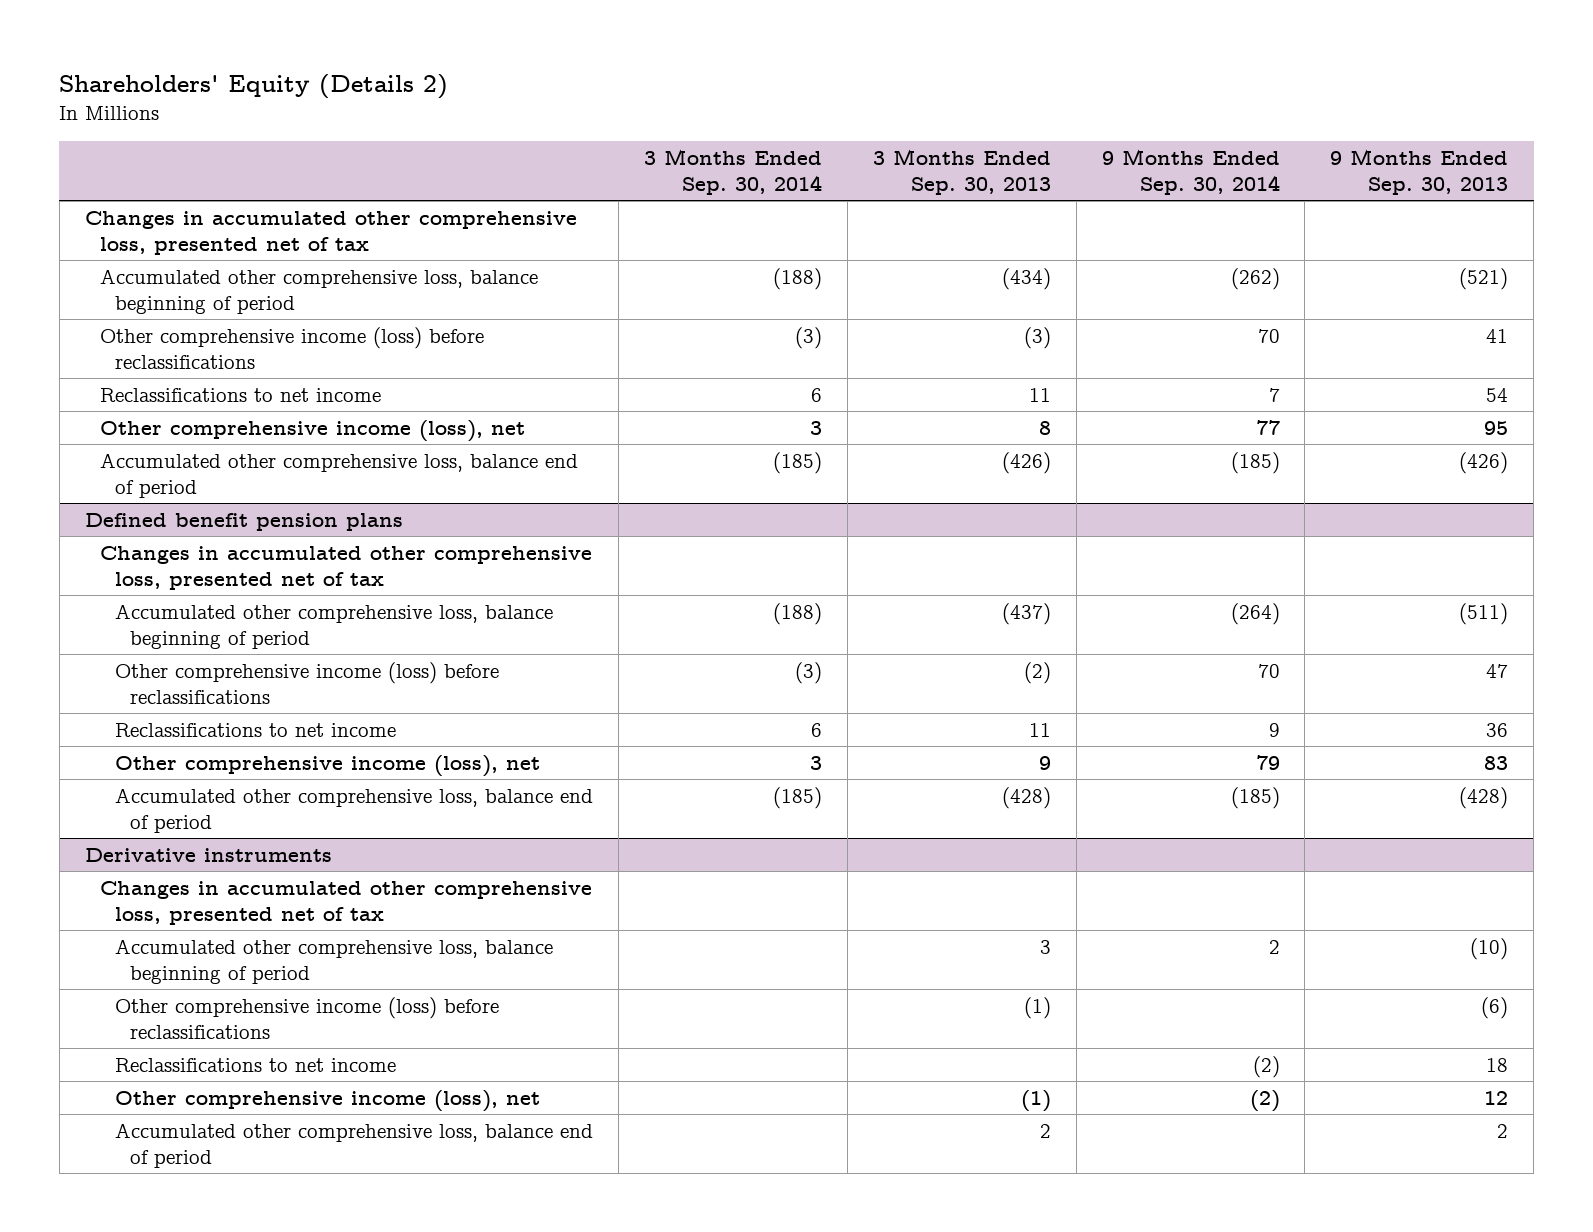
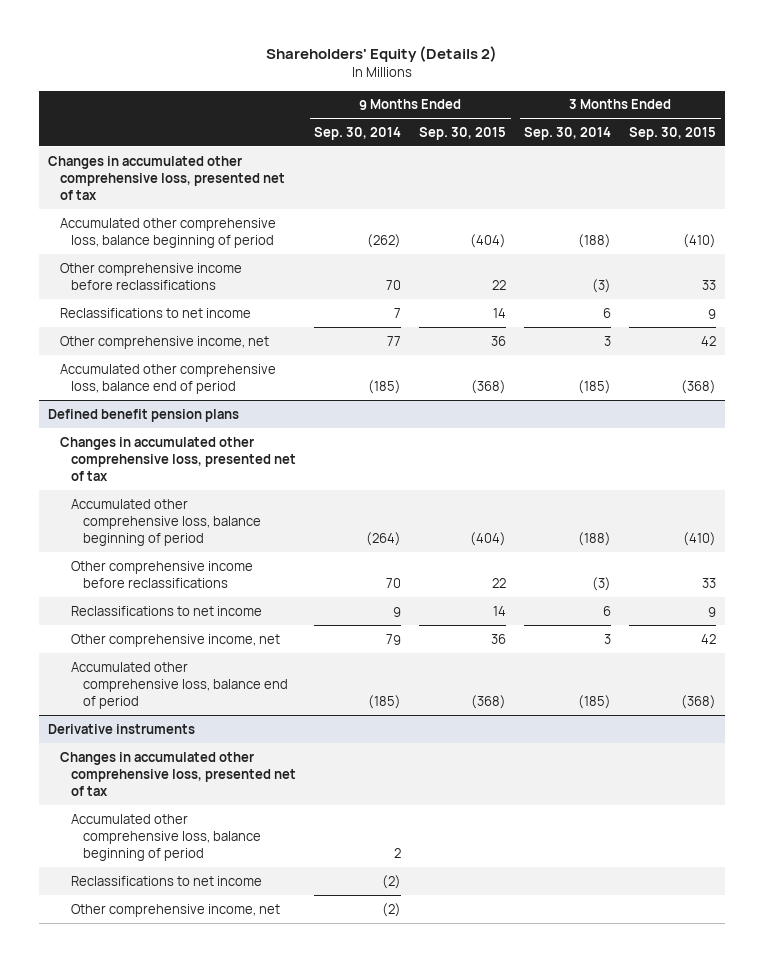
[872,149,1051,196] 3 Months Ended Sep. 30, 2013 -> none
[1330,149,1509,196] 9 Months Ended Sep. 30, 2013 -> none
none -> [419,126,507,140] Sep. 30, 2015
none -> [629,126,717,140] Sep. 30, 2015
[99,326,484,369] Other comprehensive income (loss) before reclassifications -> [59,262,242,290] Other comprehensive income before reclassifications
[99,419,525,442] Other comprehensive income (loss), net -> [59,335,269,349] Other comprehensive income, net
[114,661,499,704] Other comprehensive income (loss) before reclassifications -> [71,560,254,588] Other comprehensive income before reclassifications
[114,754,540,777] Other comprehensive income (loss), net -> [71,633,281,647] Other comprehensive income, net
[114,996,499,1039] Other comprehensive income (loss) before reclassifications -> none
[114,1122,593,1168] Accumulated other comprehensive loss, balance end of period -> none
[114,1089,540,1112] Other comprehensive income (loss), net -> [71,903,281,917] Other comprehensive income, net

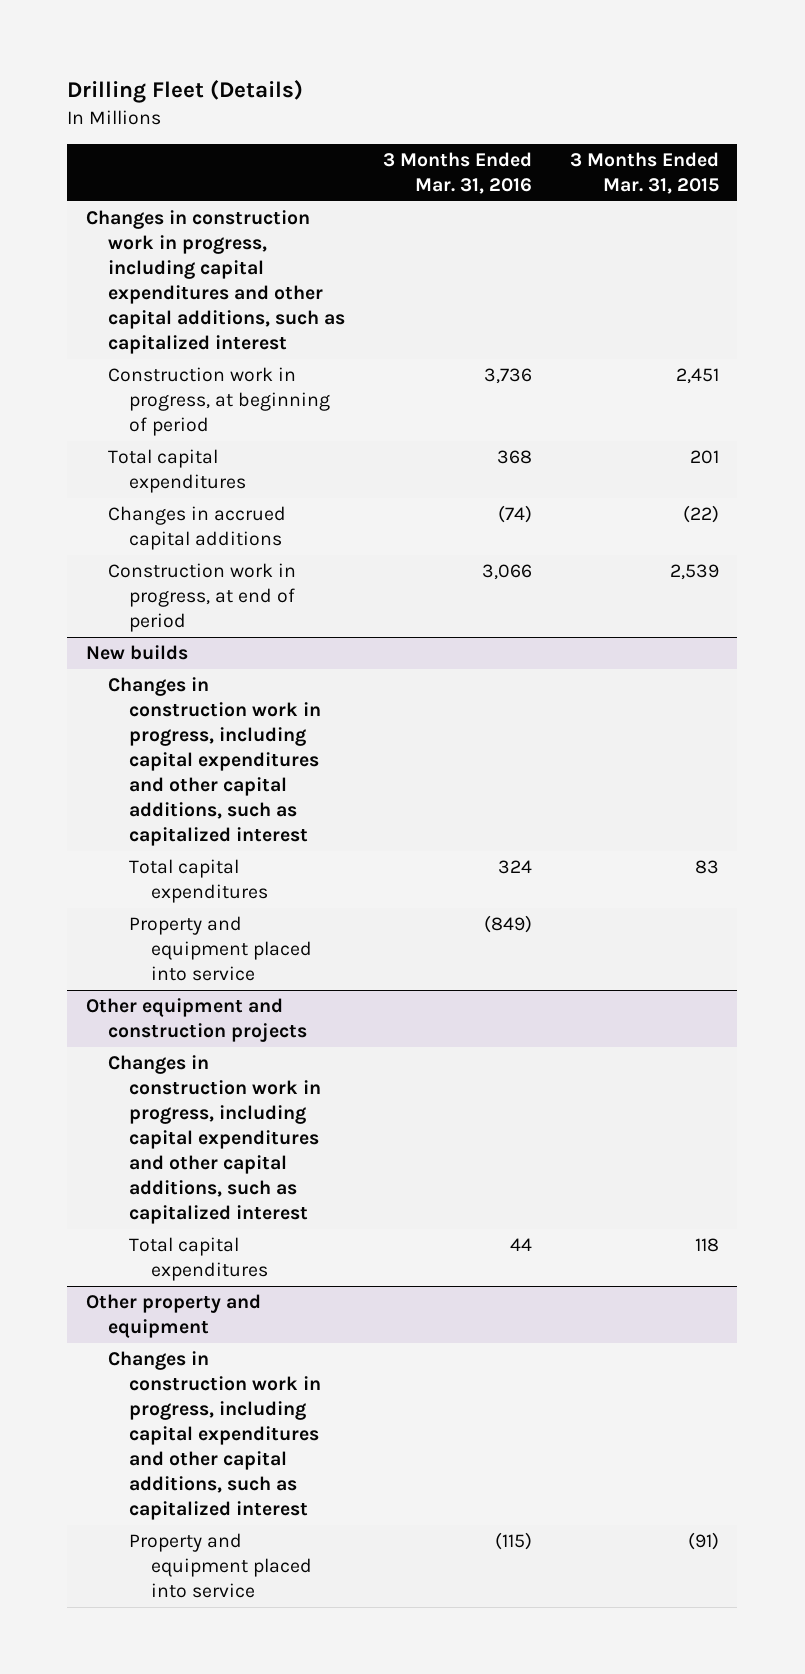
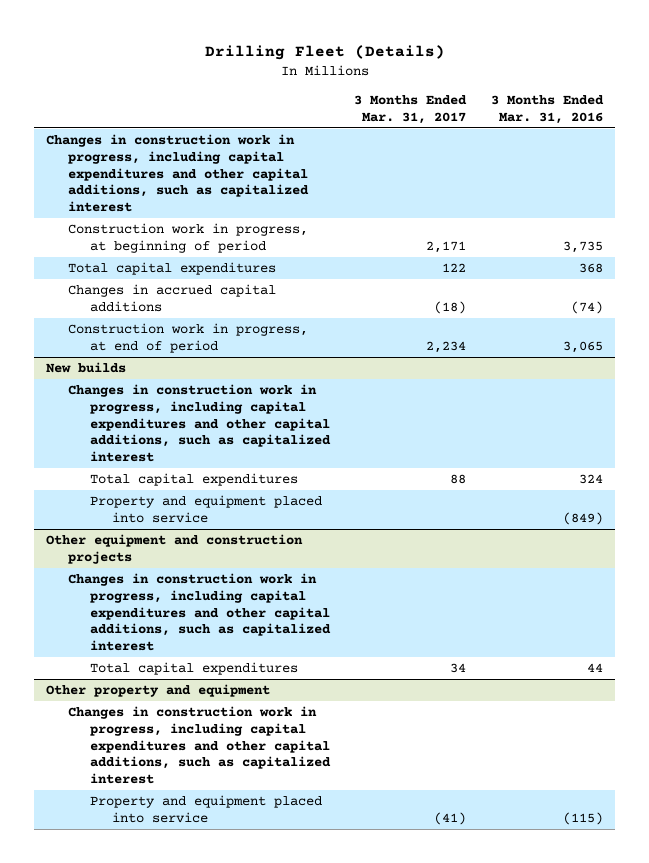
[569,151,719,194] 3 Months Ended Mar. 31, 2015 -> none
none -> [354,95,468,124] 3 Months Ended Mar. 31, 2017
[483,368,532,385] 3,736 -> [562,240,603,253] 3,735
[481,564,532,581] 3,066 -> [562,340,603,353] 3,065

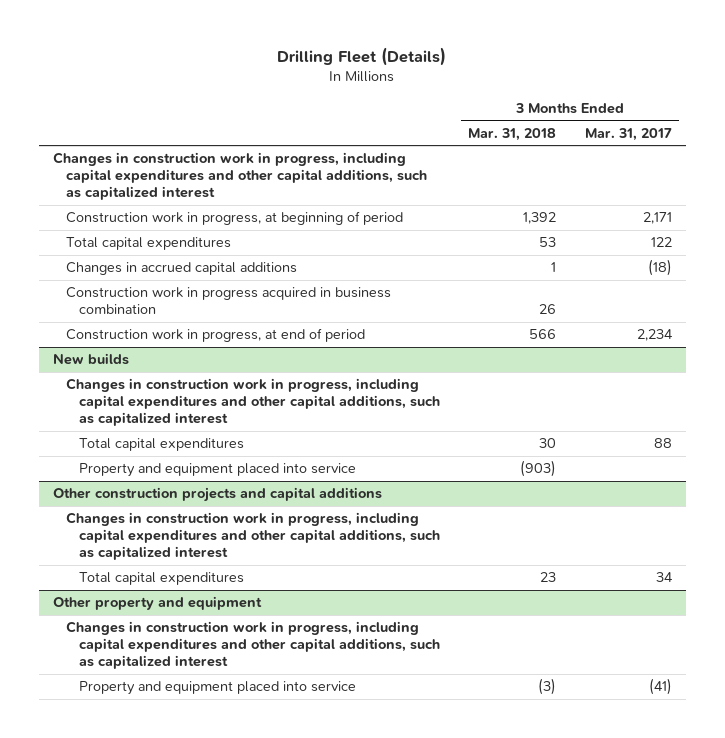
[490,95,604,124] 3 Months Ended Mar. 31, 2016 -> none
none -> [468,127,557,141] Mar. 31, 2018
none -> [66,287,392,315] Construction work in progress acquired in business combination
[46,534,304,564] Other equipment and construction projects -> [53,487,383,503] Other construction projects and capital additions

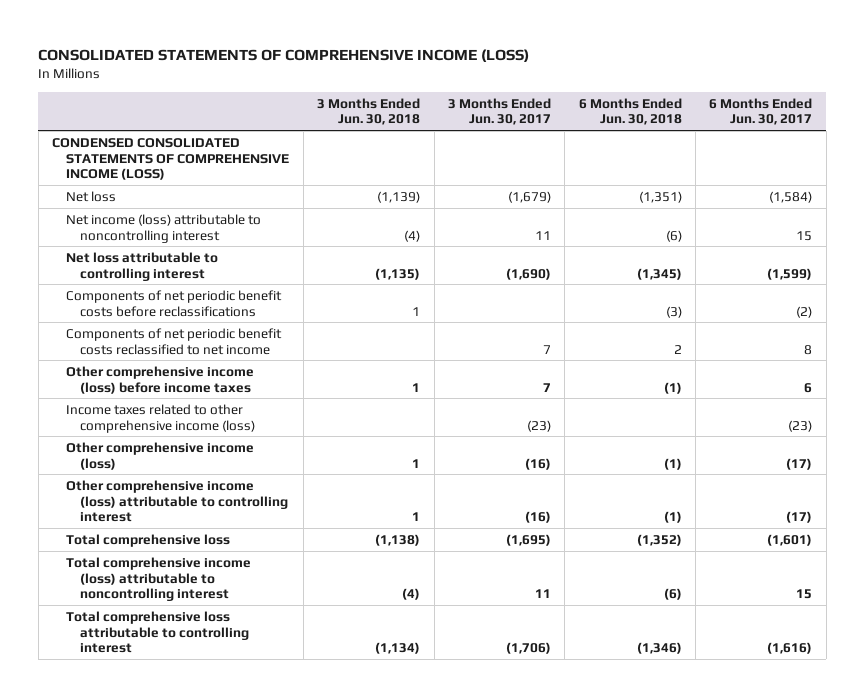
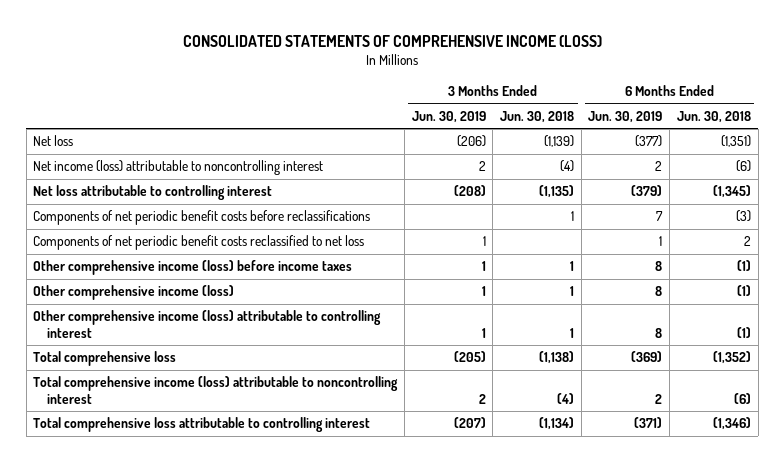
[447,97,551,126] 3 Months Ended Jun. 30, 2017 -> none
[709,97,813,126] 6 Months Ended Jun. 30, 2017 -> none
none -> [411,110,486,123] Jun. 30, 2019
none -> [588,110,663,123] Jun. 30, 2019
[52,137,290,181] CONDENSED CONSOLIDATED STATEMENTS OF COMPREHENSIVE INCOME (LOSS) -> none
[66,327,283,355] Components of net periodic benefit costs reclassified to net income -> [33,235,365,251] Components of net periodic benefit costs reclassified to net loss
[66,403,256,433] Income taxes related to other comprehensive income (loss) -> none

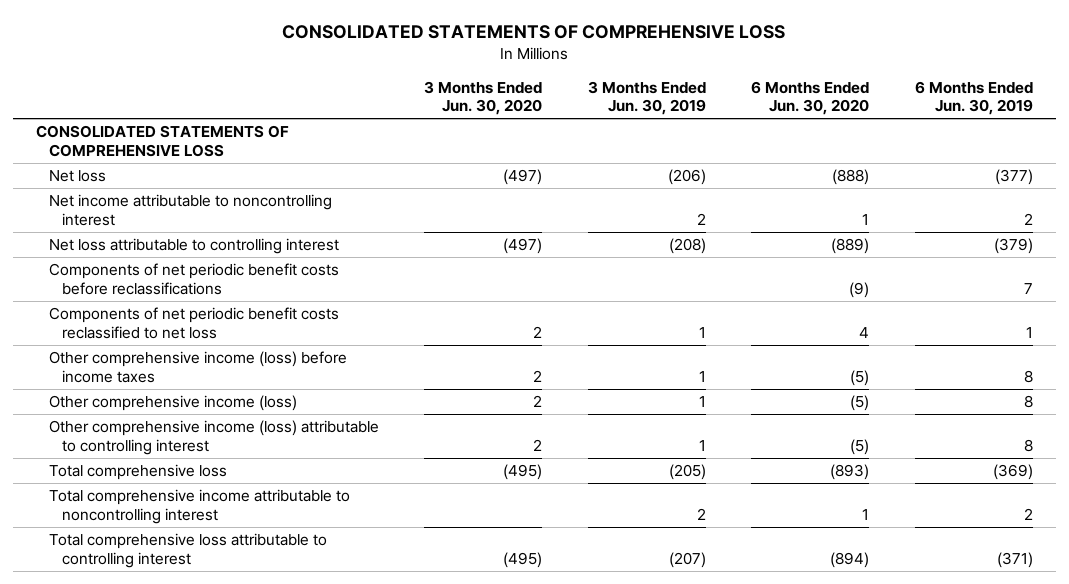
[183,35,603,48] CONSOLIDATED STATEMENTS OF COMPREHENSIVE INCOME (LOSS) -> [282,24,786,39] CONSOLIDATED STATEMENTS OF COMPREHENSIVE LOSS
[500,110,575,123] Jun. 30, 2018 -> none
[676,110,751,123] Jun. 30, 2018 -> none
none -> [424,80,543,116] 3 Months Ended Jun. 30, 2020
none -> [751,80,870,116] 6 Months Ended Jun. 30, 2020
none -> [36,125,290,157] CONSOLIDATED STATEMENTS OF COMPREHENSIVE LOSS
[33,160,324,176] Net income (loss) attributable to noncontrolling interest -> [48,194,332,226] Net income attributable to noncontrolling interest
[33,376,399,404] Total comprehensive income (loss) attributable to noncontrolling interest -> [48,489,350,524] Total comprehensive income attributable to noncontrolling interest

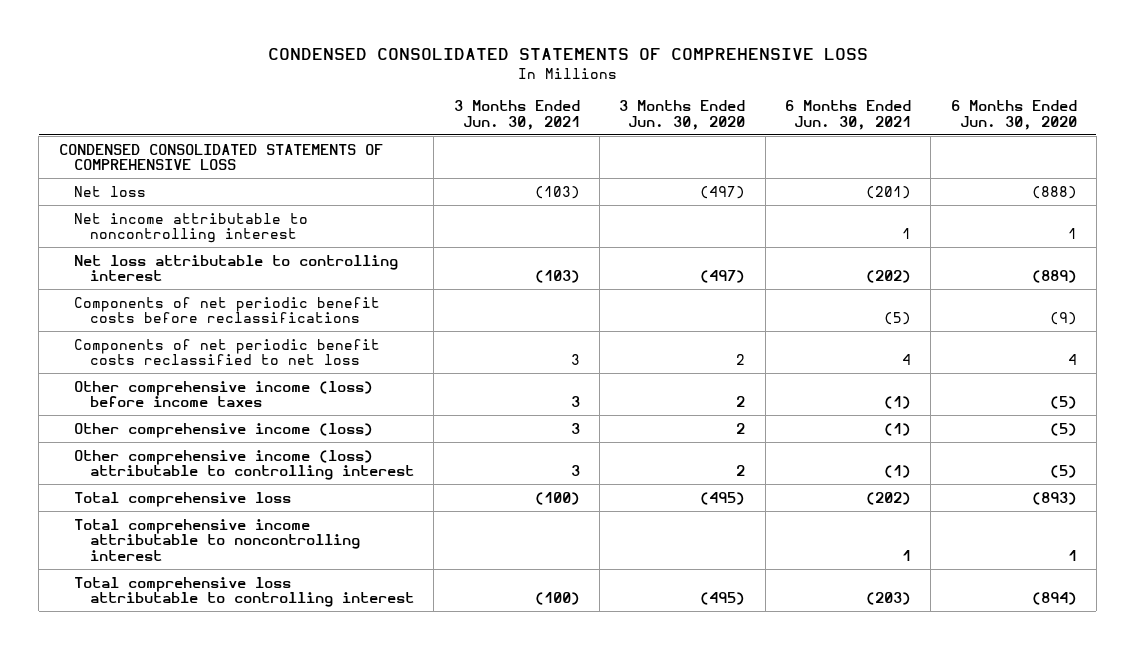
[282,24,786,39] CONSOLIDATED STATEMENTS OF COMPREHENSIVE LOSS -> [267,48,868,61] CONDENSED CONSOLIDATED STATEMENTS OF COMPREHENSIVE LOSS
[587,80,706,116] 3 Months Ended Jun. 30, 2019 -> none
[914,80,1033,116] 6 Months Ended Jun. 30, 2019 -> none
none -> [453,99,580,130] 3 Months Ended Jun. 30, 2021
none -> [784,99,911,130] 6 Months Ended Jun. 30, 2021
[36,125,290,157] CONSOLIDATED STATEMENTS OF COMPREHENSIVE LOSS -> [58,143,383,171] CONDENSED CONSOLIDATED STATEMENTS OF COMPREHENSIVE LOSS

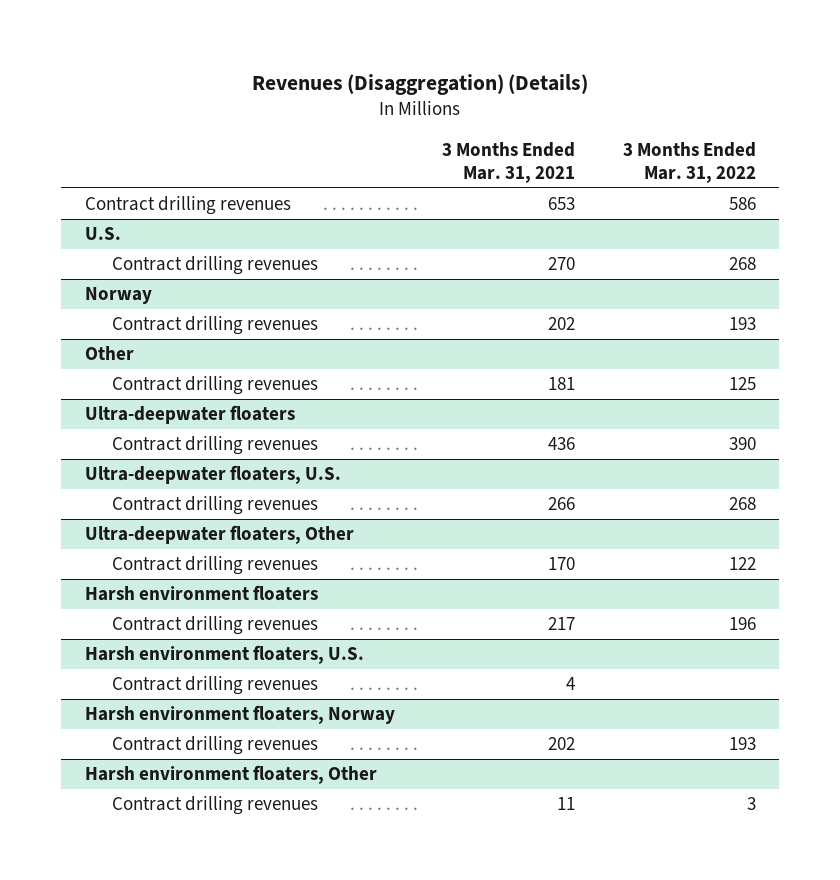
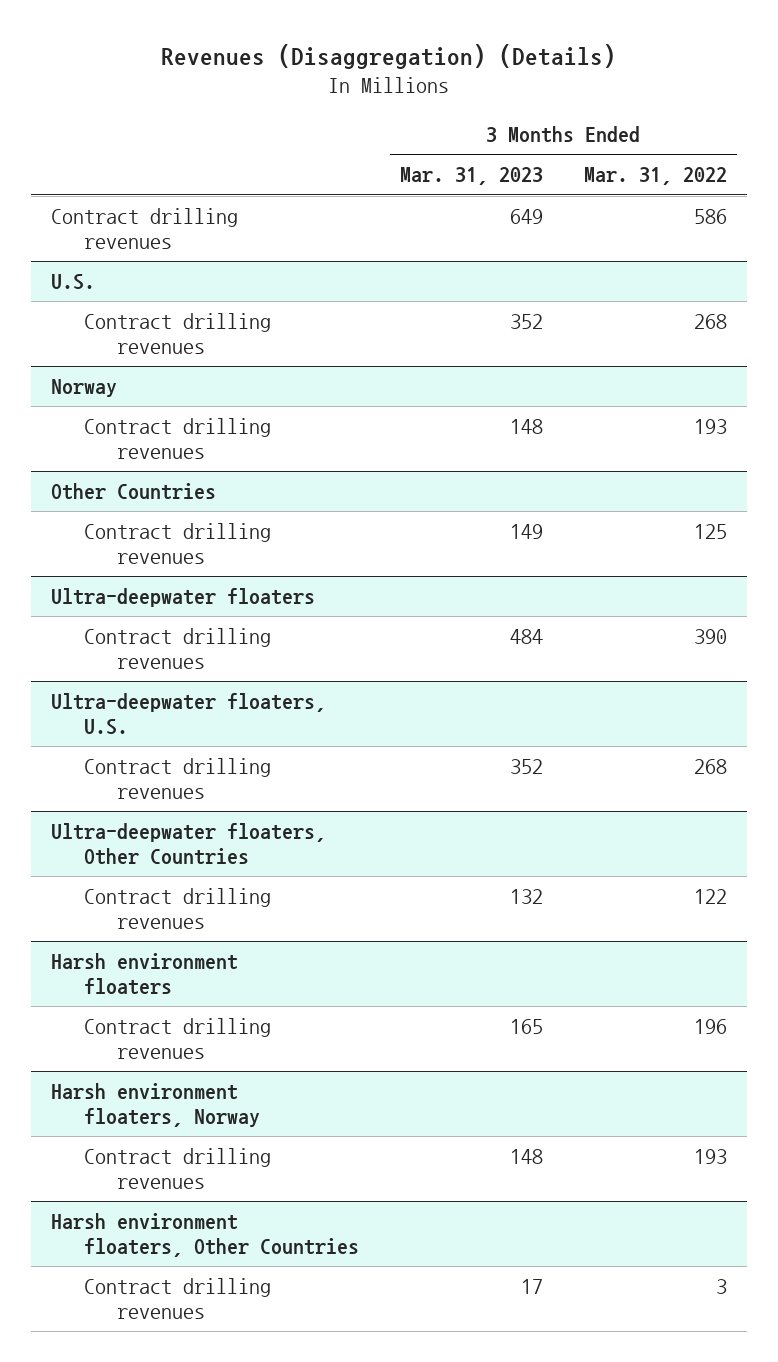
[442,141,576,183] 3 Months Ended Mar. 31, 2021 -> none
none -> [400,167,544,186] Mar. 31, 2023
[84,346,134,361] Other -> [51,483,217,501] Other Countries
[84,525,354,545] Ultra-deepwater floaters, Other -> [51,823,327,865] Ultra-deepwater floaters, Other Countries
[84,645,364,665] Harsh environment floaters, U.S. -> none
[112,676,319,696] Contract drilling revenues -> none
[84,765,377,785] Harsh environment floaters, Other -> [51,1213,360,1257] Harsh environment floaters, Other Countries

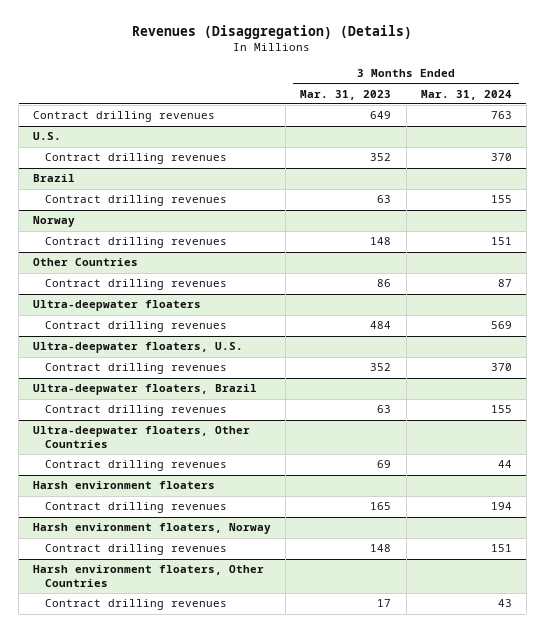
[583,167,727,186] Mar. 31, 2022 -> none
none -> [420,89,512,100] Mar. 31, 2024
none -> [33,174,76,183] Brazil
none -> [45,195,228,207] Contract drilling revenues
[510,524,544,540] 149 -> [377,279,392,288] 86
none -> [33,384,258,396] Ultra-deepwater floaters, Brazil
none -> [45,405,228,417] Contract drilling revenues
[510,889,544,905] 132 -> [377,460,392,469] 69

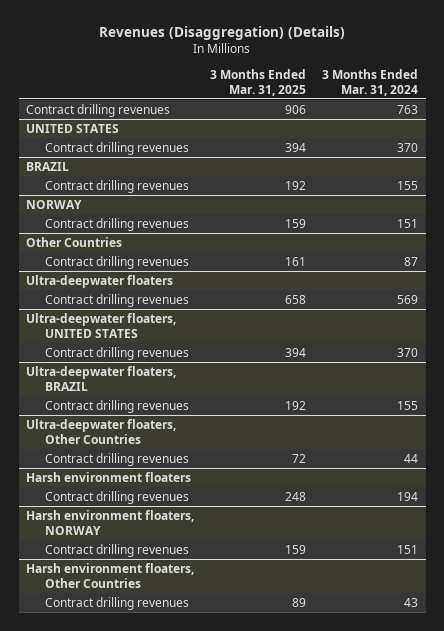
[300,89,392,100] Mar. 31, 2023 -> none
none -> [210,68,307,96] 3 Months Ended Mar. 31, 2025
[33,132,62,141] U.S. -> [26,123,120,133] UNITED STATES
[33,174,76,183] Brazil -> [26,161,70,171] BRAZIL
[33,216,76,228] Norway -> [26,199,83,209] NORWAY
[33,342,244,354] Ultra-deepwater floaters, U.S. -> none
none -> [26,312,177,338] Ultra-deepwater floaters, UNITED STATES
[33,384,258,396] Ultra-deepwater floaters, Brazil -> [26,365,177,391] Ultra-deepwater floaters, BRAZIL
[33,523,272,535] Harsh environment floaters, Norway -> [26,509,195,535] Harsh environment floaters, NORWAY

